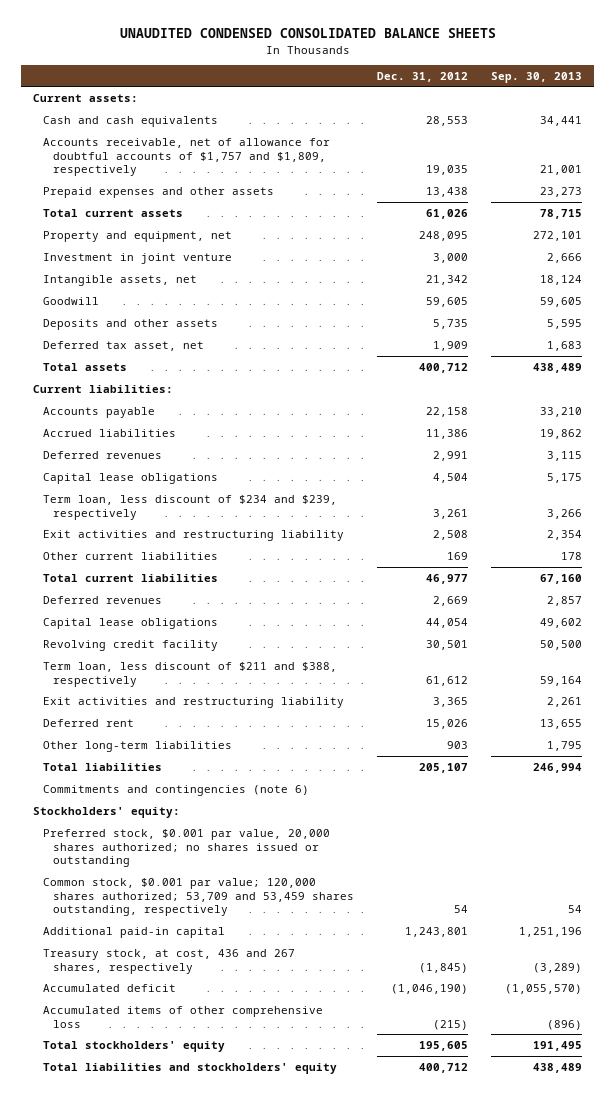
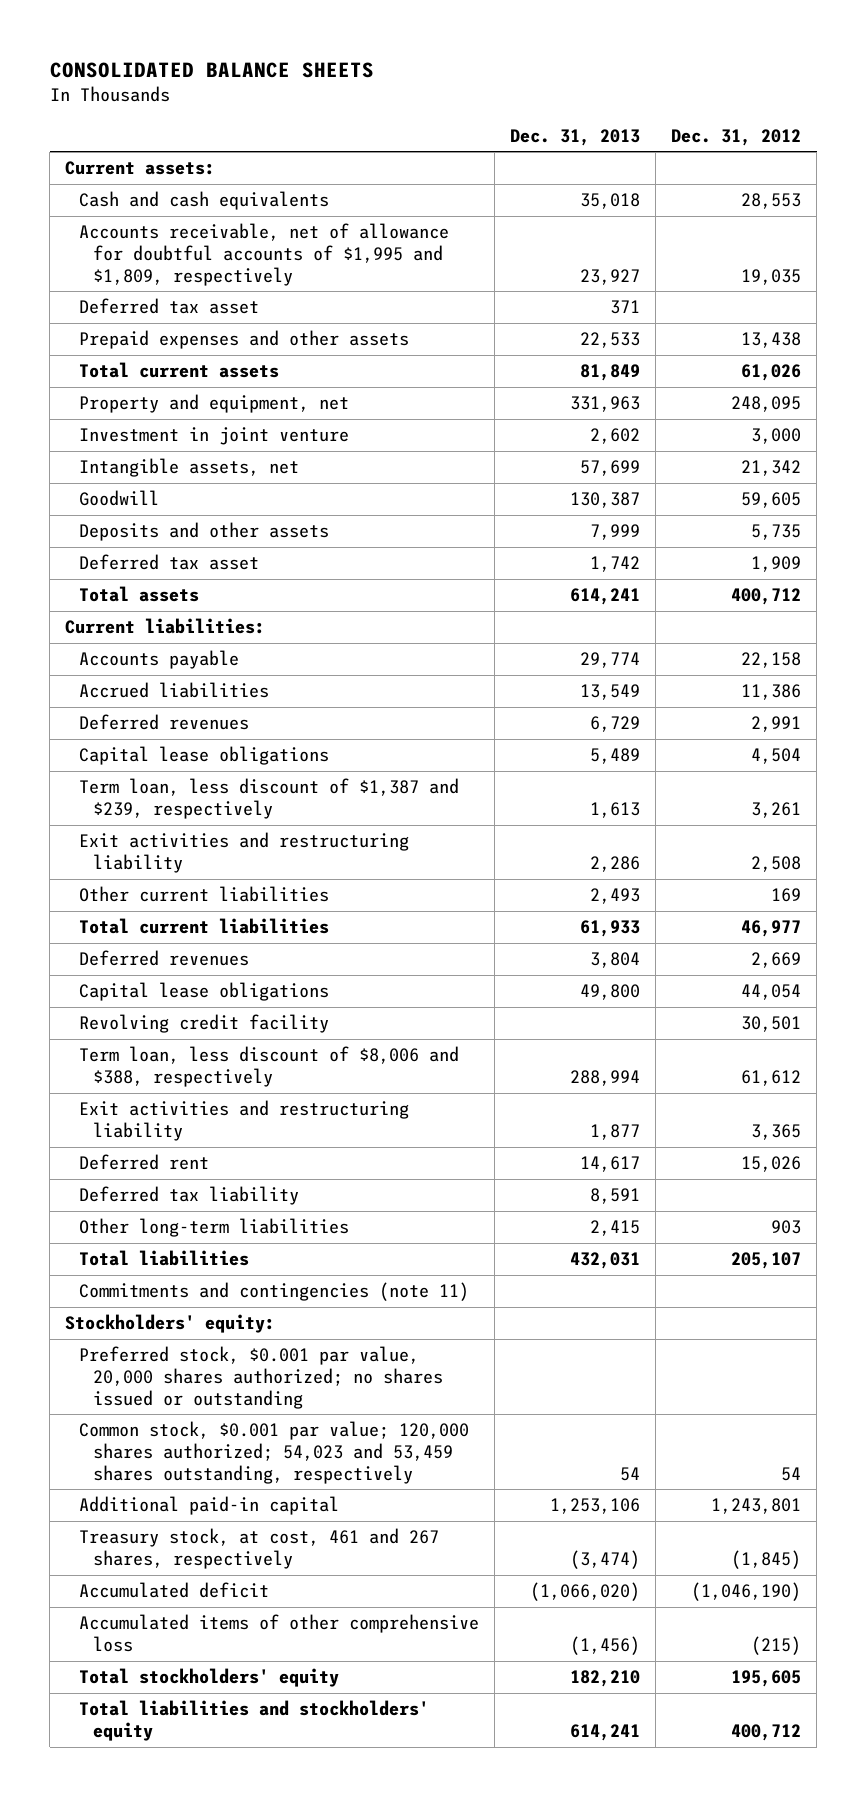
[119,28,496,39] UNAUDITED CONDENSED CONSOLIDATED BALANCE SHEETS -> [49,62,374,79] CONSOLIDATED BALANCE SHEETS
[491,71,583,83] Sep. 30, 2013 -> none
none -> [510,128,641,146] Dec. 31, 2013
[42,137,330,177] Accounts receivable, net of allowance for doubtful accounts of $1,757 and $1,809, respectively -> [79,223,450,286] Accounts receivable, net of allowance for doubtful accounts of $1,995 and $1,809, respectively
none -> [79,298,260,315] Deferred tax asset
[42,340,204,351] Deferred tax asset, net -> [79,554,260,571] Deferred tax asset
[42,494,337,520] Term loan, less discount of $234 and $239, respectively -> [79,778,460,819] Term loan, less discount of $1,387 and $239, respectively
[42,661,337,687] Term loan, less discount of $211 and $388, respectively -> [79,1046,460,1087] Term loan, less discount of $8,006 and $388, respectively
none -> [79,1186,300,1206] Deferred tax liability
[42,784,309,796] Commitments and contingencies (note 6) -> [79,1282,470,1302] Commitments and contingencies (note 11)
[42,877,355,917] Common stock, $0.001 par value; 120,000 shares authorized; 53,709 and 53,459 shares outstanding, respectively -> [79,1421,470,1484] Common stock, $0.001 par value; 120,000 shares authorized; 54,023 and 53,459 shares outstanding, respectively
[42,948,295,974] Treasury stock, at cost, 436 and 267 shares, respectively -> [79,1528,440,1569] Treasury stock, at cost, 461 and 267 shares, respectively

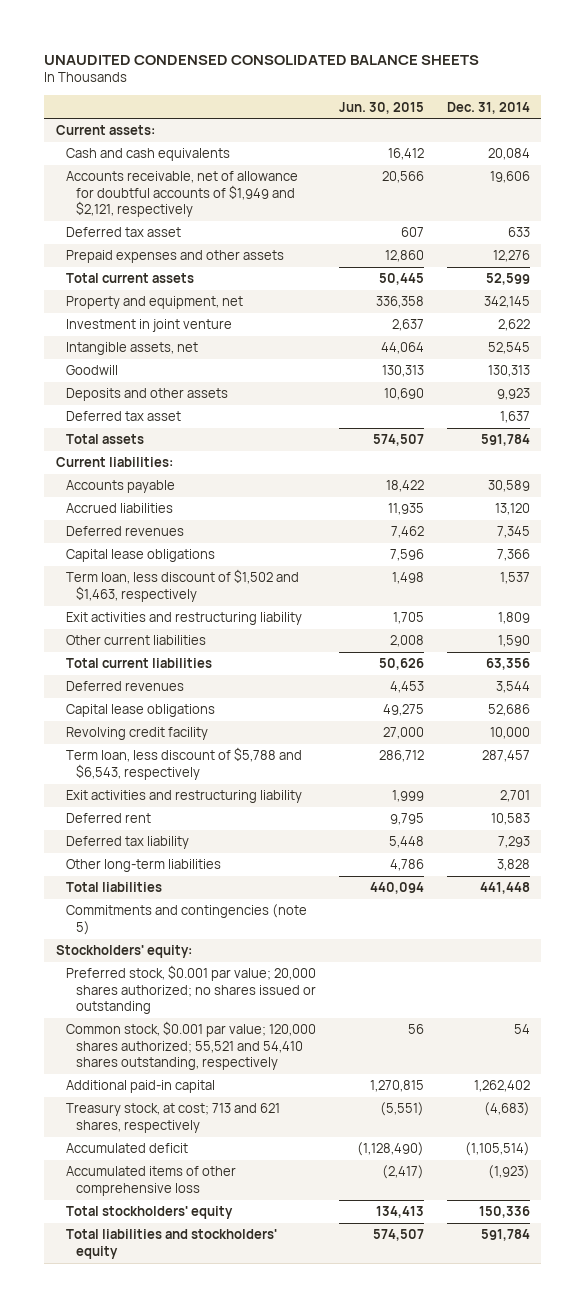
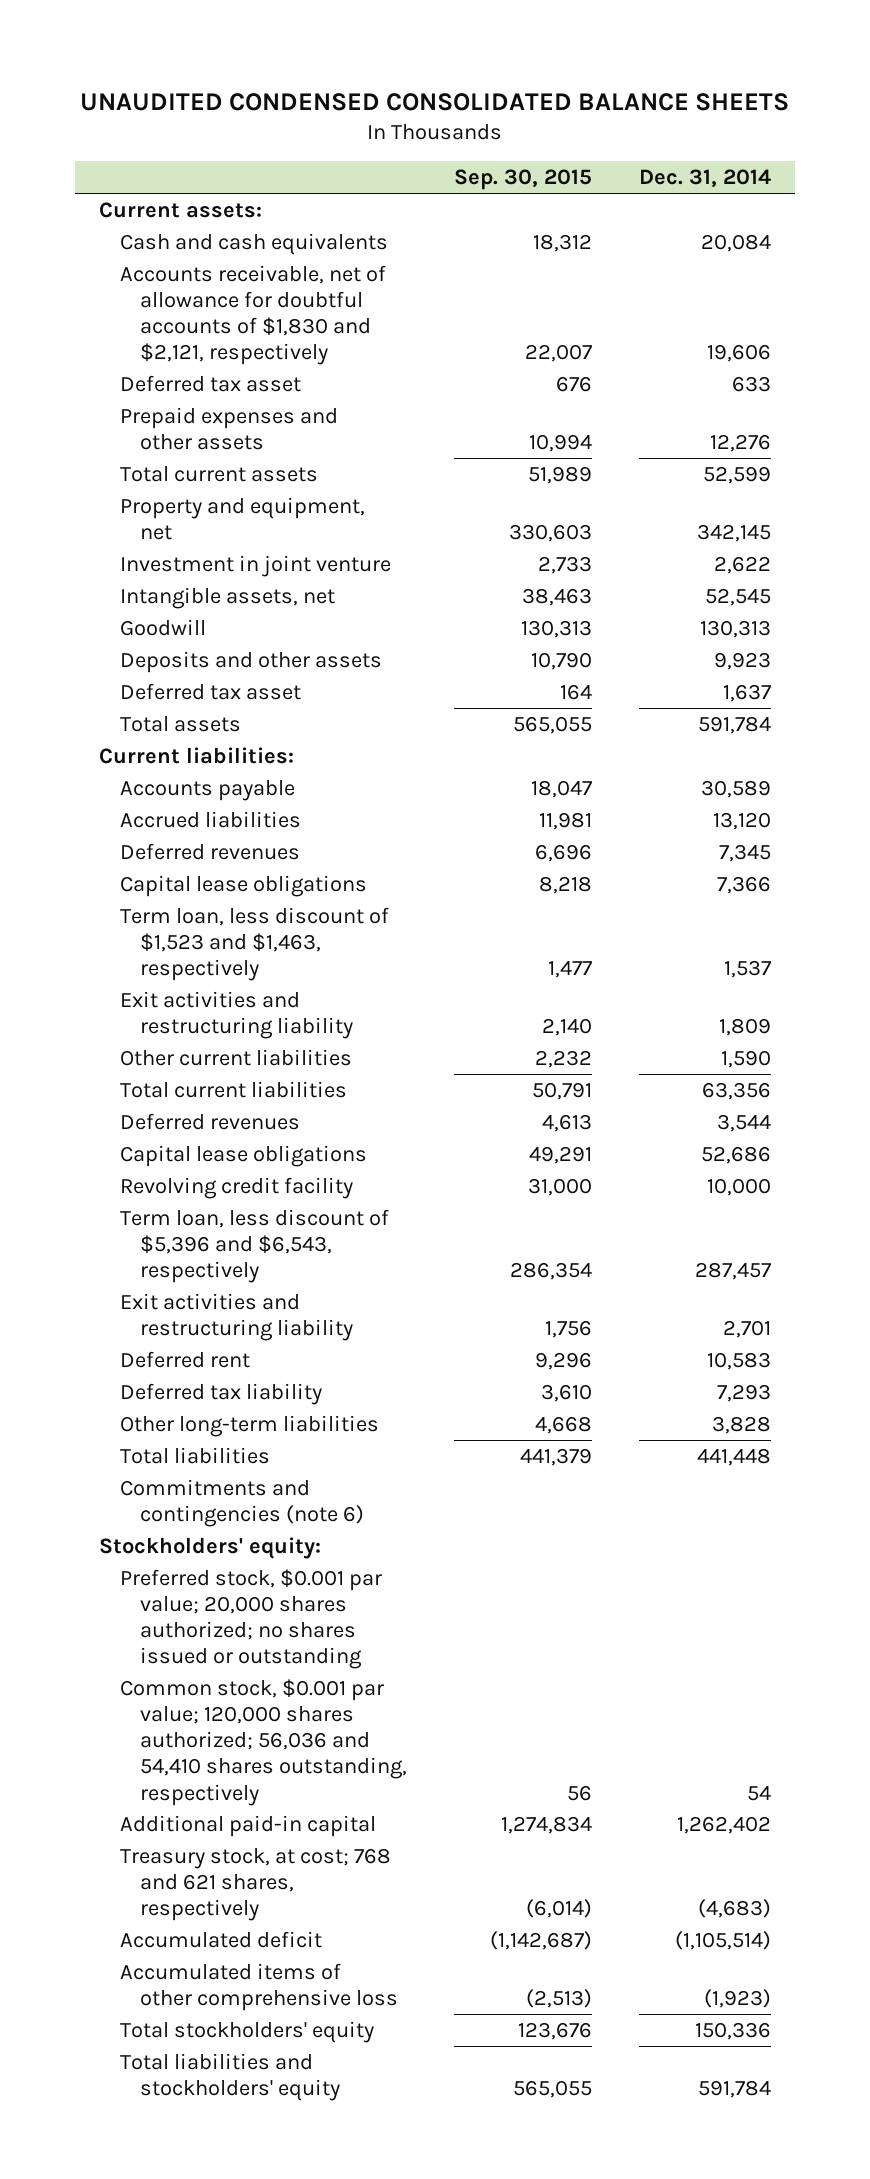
[338,101,424,114] Jun. 30, 2015 -> none
none -> [454,169,593,191] Sep. 30, 2015
[65,171,298,218] Accounts receivable, net of allowance for doubtful accounts of $1,949 and $2,121, respectively -> [119,264,386,366] Accounts receivable, net of allowance for doubtful accounts of $1,830 and $2,121, respectively
[65,569,299,602] Term loan, less discount of $1,502 and $1,463, respectively -> [119,906,389,982] Term loan, less discount of $1,523 and $1,463, respectively
[65,747,302,780] Term loan, less discount of $5,788 and $6,543, respectively -> [119,1208,389,1284] Term loan, less discount of $5,396 and $6,543, respectively
[65,904,307,935] Commitments and contingencies (note 5) -> [119,1478,365,1527] Commitments and contingencies (note 6)
[65,1021,316,1071] Common stock, $0.001 par value; 120,000 shares authorized; 55,521 and 54,410 shares outstanding, respectively -> [119,1678,408,1806] Common stock, $0.001 par value; 120,000 shares authorized; 56,036 and 54,410 shares outstanding, respectively
[65,1103,280,1133] Treasury stock, at cost; 713 and 621 shares, respectively -> [119,1847,391,1922] Treasury stock, at cost; 768 and 621 shares, respectively

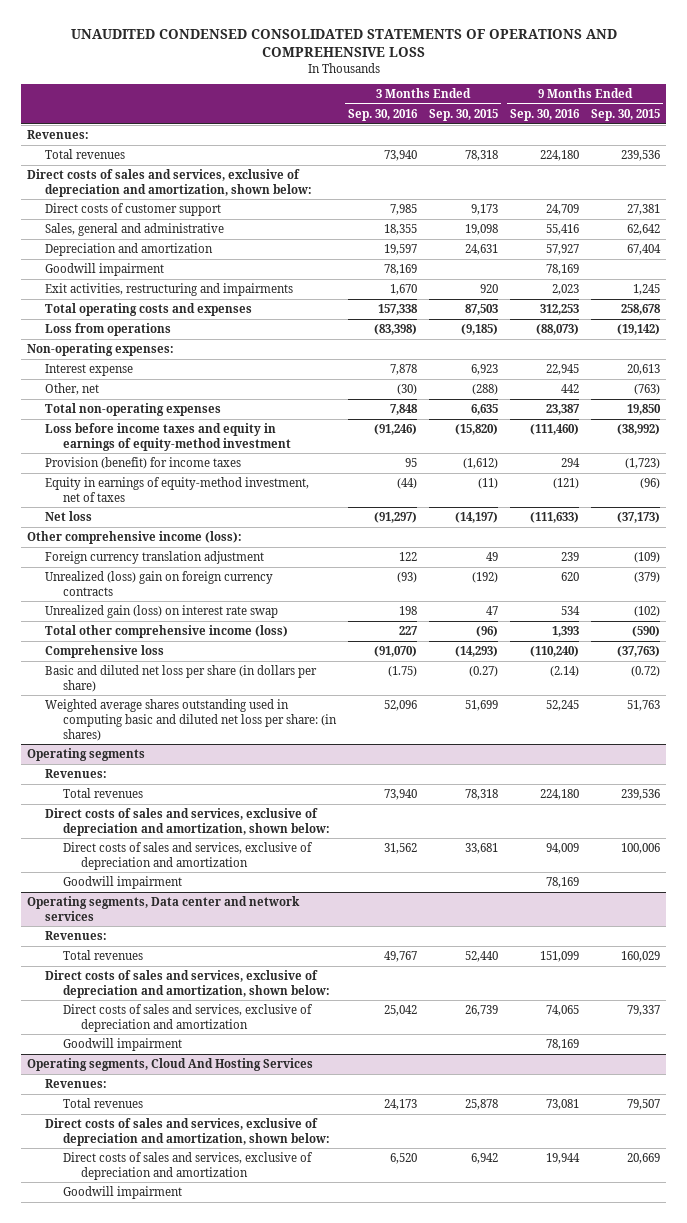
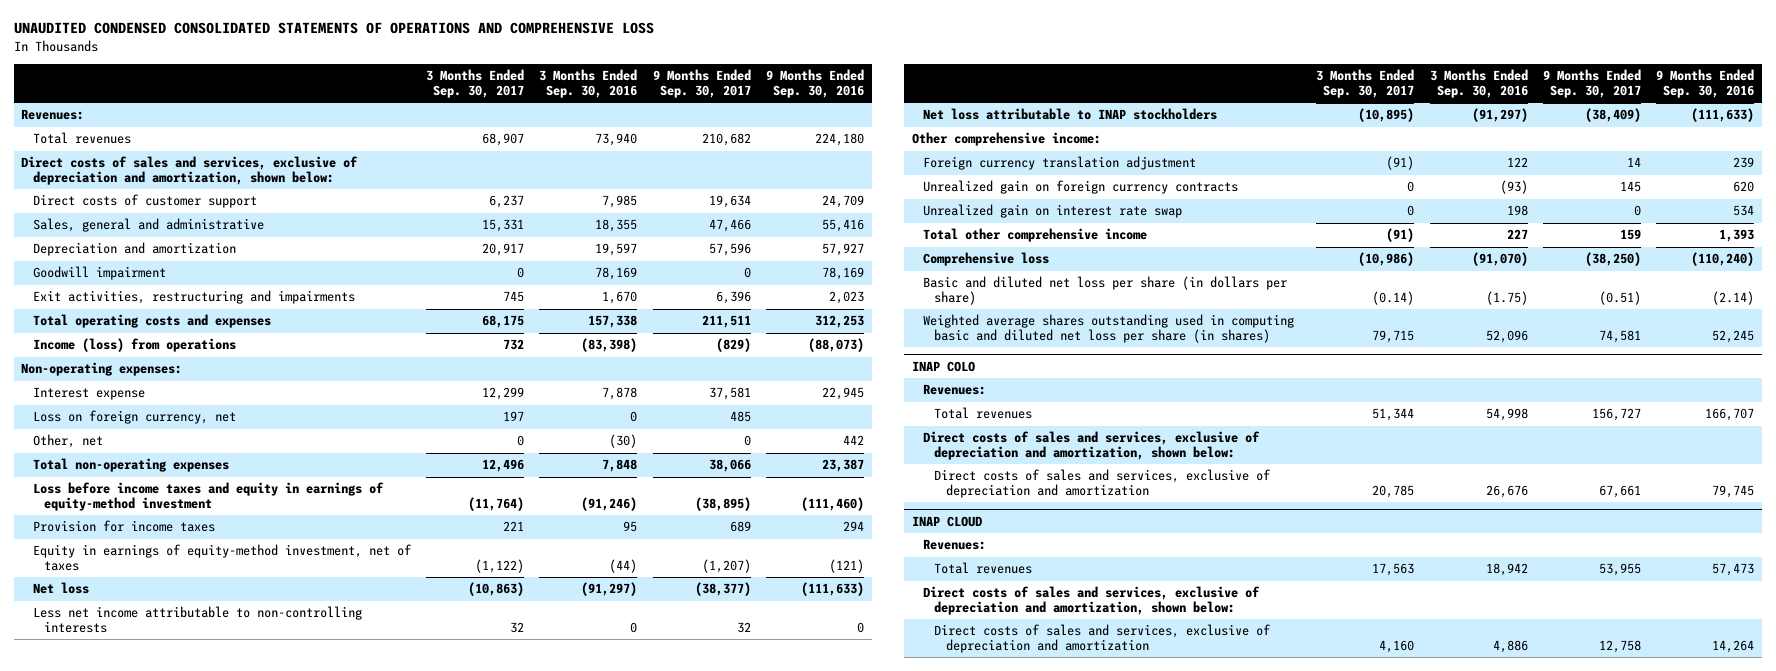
[429,108,499,121] Sep. 30, 2015 -> none
[591,108,661,121] Sep. 30, 2015 -> none
none -> [426,68,525,98] 3 Months Ended Sep. 30, 2017
none -> [652,68,751,98] 9 Months Ended Sep. 30, 2017
[44,323,171,337] Loss from operations -> [32,338,236,353] Income (loss) from operations
none -> [32,410,236,425] Loss on foreign currency, net
[44,457,241,470] Provision (benefit) for income taxes -> [32,520,215,533] Provision for income taxes
none -> [32,606,362,634] Less net income attributable to non-controlling interests
none -> [922,108,1217,121] Net loss attributable to INAP stockholders
[26,531,242,545] Other comprehensive income (loss): -> [911,132,1101,147] Other comprehensive income:
[44,571,273,596] Unrealized (loss) gain on foreign currency contracts -> [922,180,1238,195] Unrealized gain on foreign currency contracts
[44,605,278,619] Unrealized gain (loss) on interest rate swap -> [922,204,1182,219] Unrealized gain on interest rate swap
[44,625,288,639] Total other comprehensive income (loss) -> [922,228,1147,243] Total other comprehensive income
[26,748,145,762] Operating segments -> none
[44,769,107,779] Revenues: -> none
[63,788,144,799] Total revenues -> none
[44,808,331,836] Direct costs of sales and services, exclusive of depreciation and amortization, shown below: -> none
[63,842,314,870] Direct costs of sales and services, exclusive of depreciation and amortization -> none
[63,876,183,890] Goodwill impairment -> none
[26,896,300,921] Operating segments, Data center and network services -> none
[44,699,338,741] Weighted average shares outstanding used in computing basic and diluted net loss per share: (in shares) -> [922,314,1294,344] Weighted average shares outstanding used in computing basic and diluted net loss per share (in shares)
none -> [911,360,975,372] INAP COLO
[384,951,418,963] 49,767 -> [1485,408,1528,422] 54,998
[540,951,580,963] 151,099 -> [1705,408,1755,422] 166,707
[63,1038,183,1052] Goodwill impairment -> none
[26,1058,313,1072] Operating segments, Cloud And Hosting Services -> none
[384,1005,418,1017] 25,042 -> [1485,485,1528,499] 26,676
[546,1005,580,1017] 74,065 -> [1712,485,1755,499] 79,745
none -> [911,515,982,527] INAP CLOUD
[384,1099,418,1111] 24,173 -> [1485,563,1528,577] 18,942
[546,1099,580,1111] 73,081 -> [1712,563,1755,577] 57,473
[63,1186,183,1200] Goodwill impairment -> none
[390,1153,418,1165] 6,520 -> [1492,640,1528,654] 4,886
[546,1153,581,1165] 19,944 -> [1712,640,1755,654] 14,264

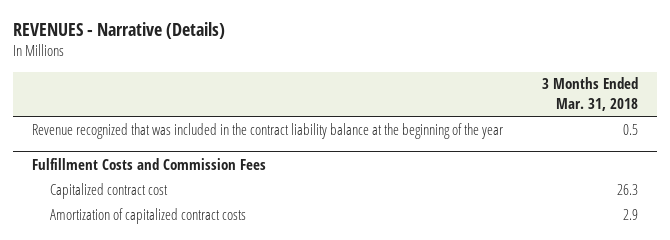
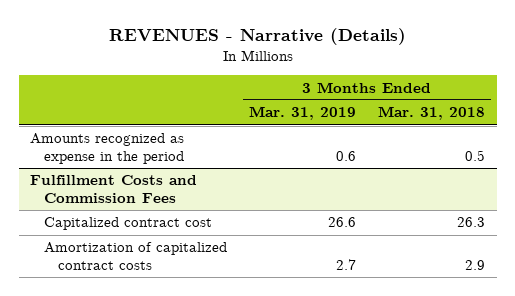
none -> [249,106,357,121] Mar. 31, 2019
[31,122,503,139] Revenue recognized that was included in the contract liability balance at the beginning of the year -> [29,133,184,165] Amounts recognized as expense in the period

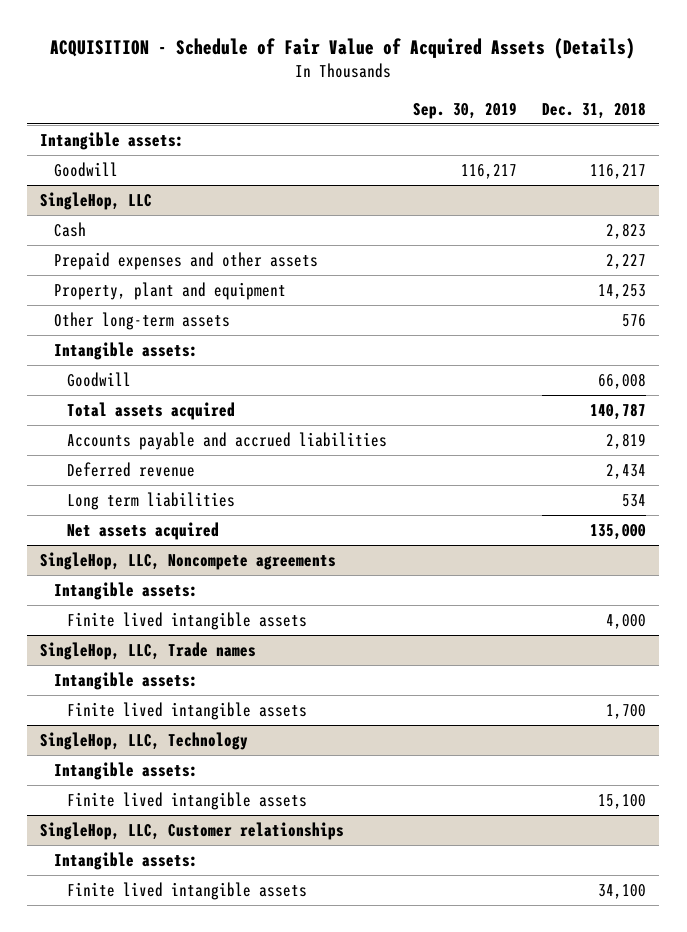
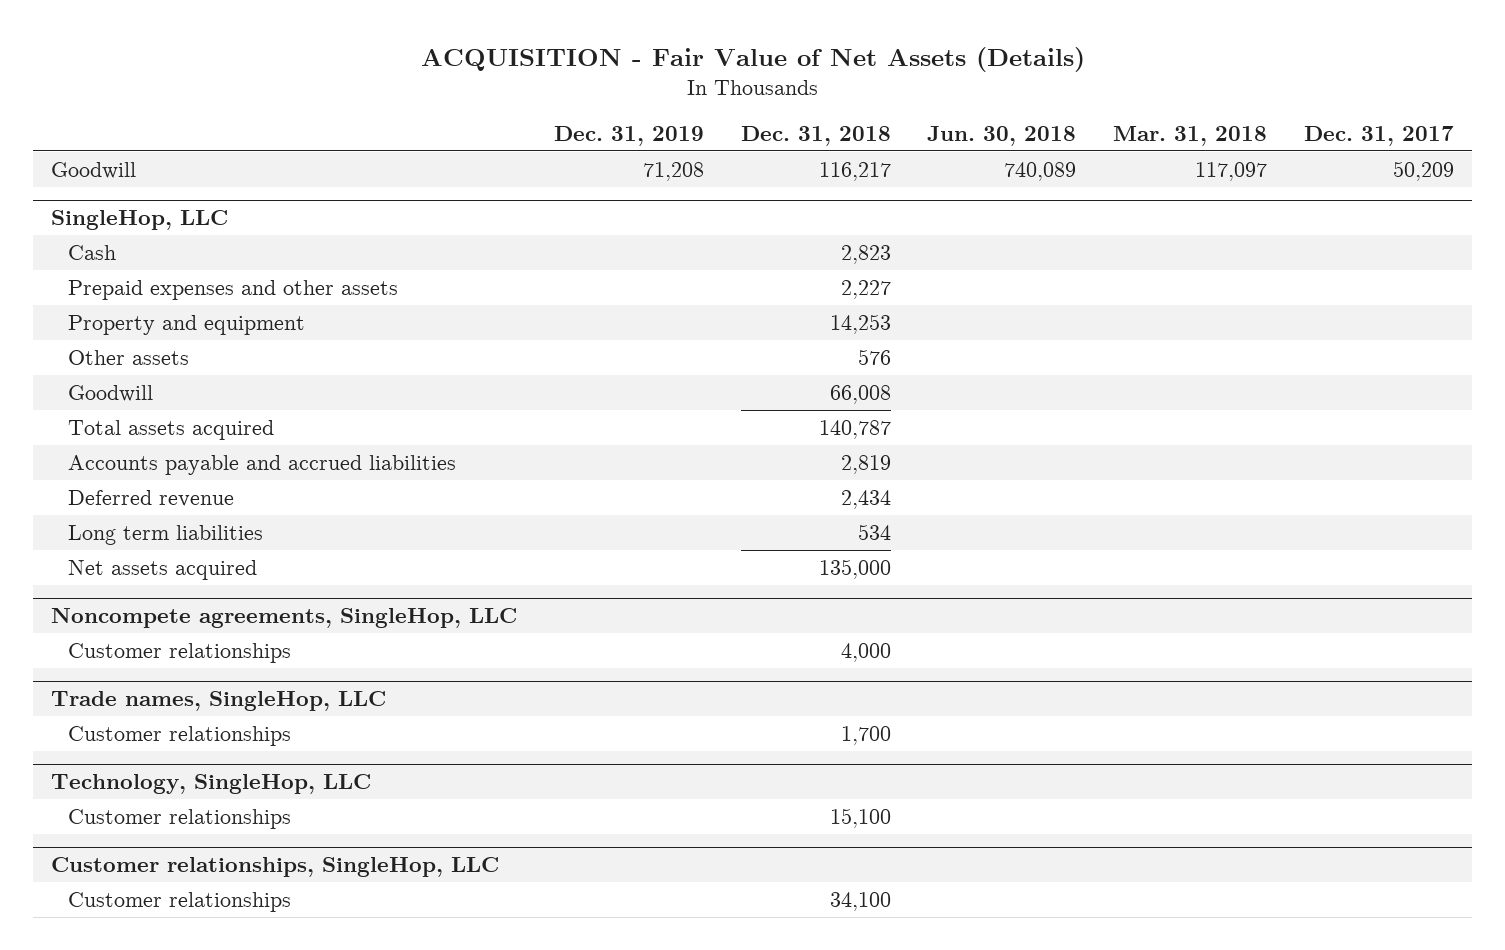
[50,37,636,59] ACQUISITION - Schedule of Fair Value of Acquired Assets (Details) -> [420,47,1085,73] ACQUISITION - Fair Value of Net Assets (Details)
[412,101,517,119] Sep. 30, 2019 -> none
none -> [554,125,705,146] Dec. 31, 2019
none -> [927,125,1077,146] Jun. 30, 2018
none -> [1113,125,1268,146] Mar. 31, 2018
none -> [1303,125,1454,146] Dec. 31, 2017
[40,132,185,151] Intangible assets: -> none
[53,342,198,361] Intangible assets: -> none
[53,282,286,301] Property, plant and equipment -> [67,314,305,335] Property and equipment
[53,312,230,331] Other long-term assets -> [67,349,189,365] Other assets
[53,582,198,601] Intangible assets: -> none
[53,672,198,691] Intangible assets: -> none
[53,762,198,781] Intangible assets: -> none
[53,852,198,871] Intangible assets: -> none
[40,552,337,571] SingleHop, LLC, Noncompete agreements -> [51,608,518,629] Noncompete agreements, SingleHop, LLC
[66,612,307,631] Finite lived intangible assets -> [67,642,291,663] Customer relationships
[40,642,257,661] SingleHop, LLC, Trade names -> [51,691,387,712] Trade names, SingleHop, LLC
[66,702,307,721] Finite lived intangible assets -> [67,725,291,746] Customer relationships
[40,732,249,751] SingleHop, LLC, Technology -> [51,774,372,795] Technology, SingleHop, LLC
[66,792,307,811] Finite lived intangible assets -> [67,808,291,829] Customer relationships
[40,822,345,841] SingleHop, LLC, Customer relationships -> [51,857,500,878] Customer relationships, SingleHop, LLC
[66,882,307,901] Finite lived intangible assets -> [67,891,291,912] Customer relationships

